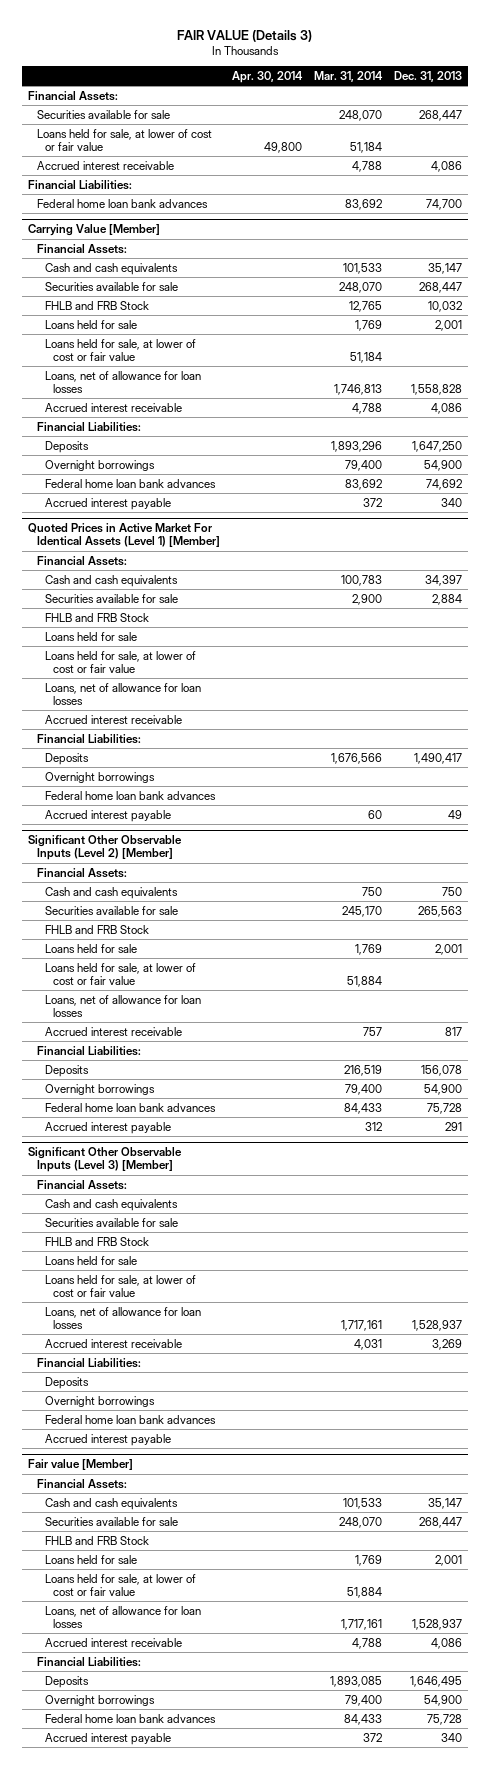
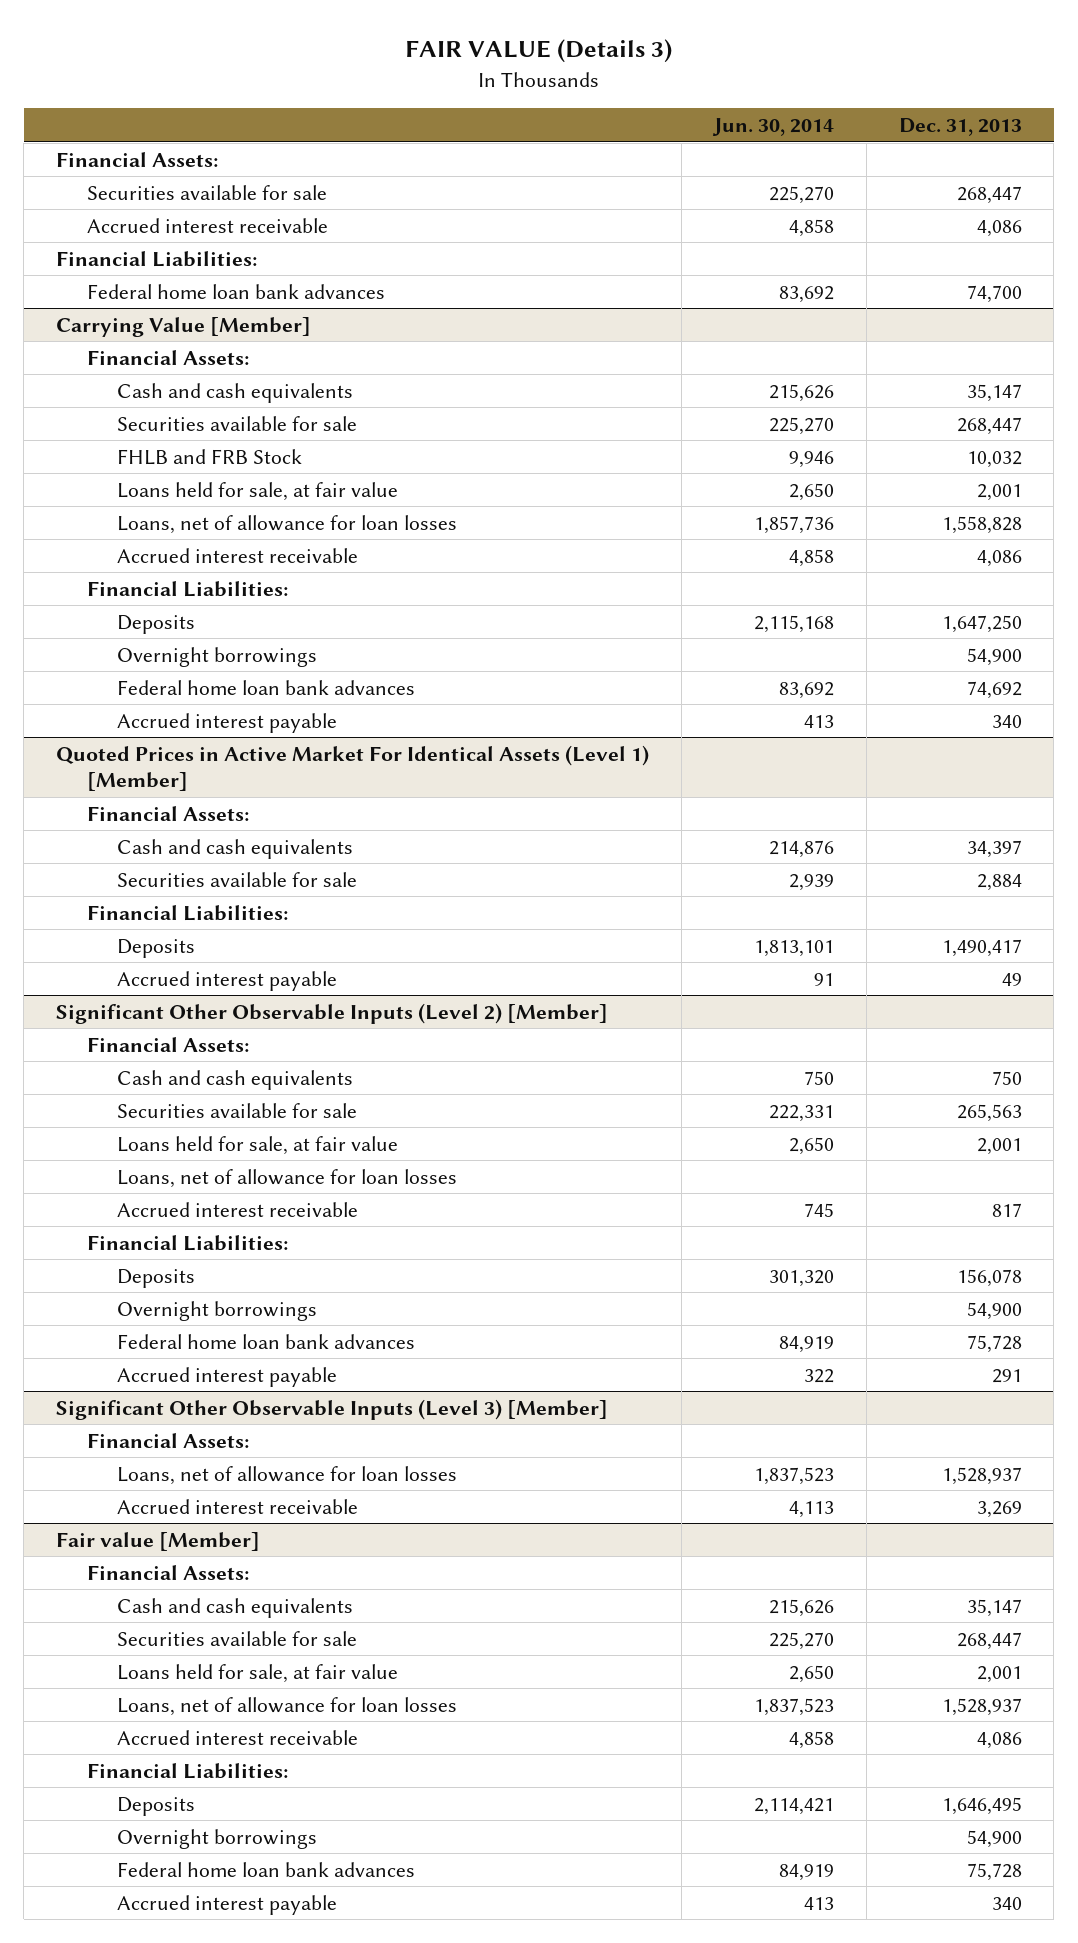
[231,71,303,84] Apr. 30, 2014 -> none
[313,71,383,83] Mar. 31, 2014 -> none
none -> [711,118,834,137] Jun. 30, 2014
[36,128,212,151] Loans held for sale, at lower of cost or fair value -> none
[44,338,196,361] Loans held for sale, at lower of cost or fair value -> none
[44,319,137,329] Loans held for sale -> [117,481,399,501] Loans held for sale, at fair value
[44,612,149,622] FHLB and FRB Stock -> none
[44,631,137,641] Loans held for sale -> none
[44,650,196,673] Loans held for sale, at lower of cost or fair value -> none
[44,682,201,705] Loans, net of allowance for loan losses -> none
[44,714,182,724] Accrued interest receivable -> none
[44,771,155,783] Overnight borrowings -> none
[44,790,216,800] Federal home loan bank advances -> none
[44,924,149,934] FHLB and FRB Stock -> none
[44,962,196,985] Loans held for sale, at lower of cost or fair value -> none
[44,943,137,953] Loans held for sale -> [117,1135,399,1155] Loans held for sale, at fair value
[44,1198,178,1211] Cash and cash equivalents -> none
[44,1217,178,1227] Securities available for sale -> none
[44,1236,149,1246] FHLB and FRB Stock -> none
[44,1255,137,1265] Loans held for sale -> none
[44,1274,196,1297] Loans held for sale, at lower of cost or fair value -> none
[36,1357,141,1368] Financial Liabilities: -> none
[44,1376,89,1389] Deposits -> none
[44,1395,155,1407] Overnight borrowings -> none
[44,1414,216,1424] Federal home loan bank advances -> none
[44,1433,171,1446] Accrued interest payable -> none
[44,1535,149,1545] FHLB and FRB Stock -> none
[44,1573,196,1596] Loans held for sale, at lower of cost or fair value -> none
[44,1554,137,1564] Loans held for sale -> [117,1663,399,1683] Loans held for sale, at fair value

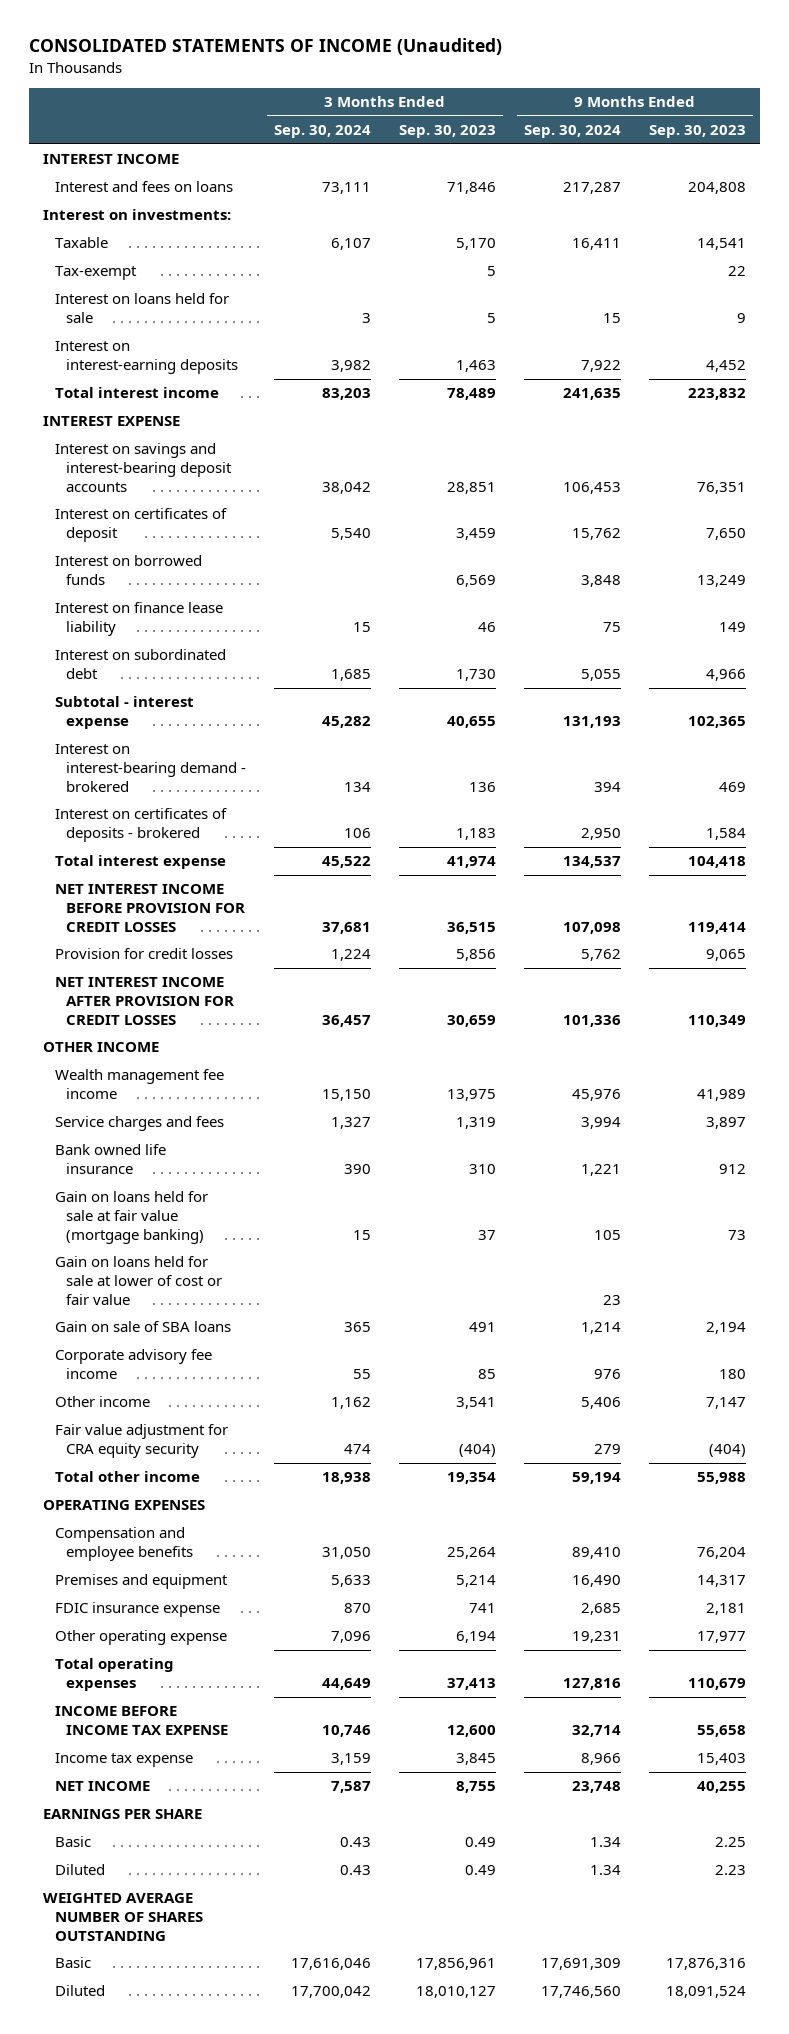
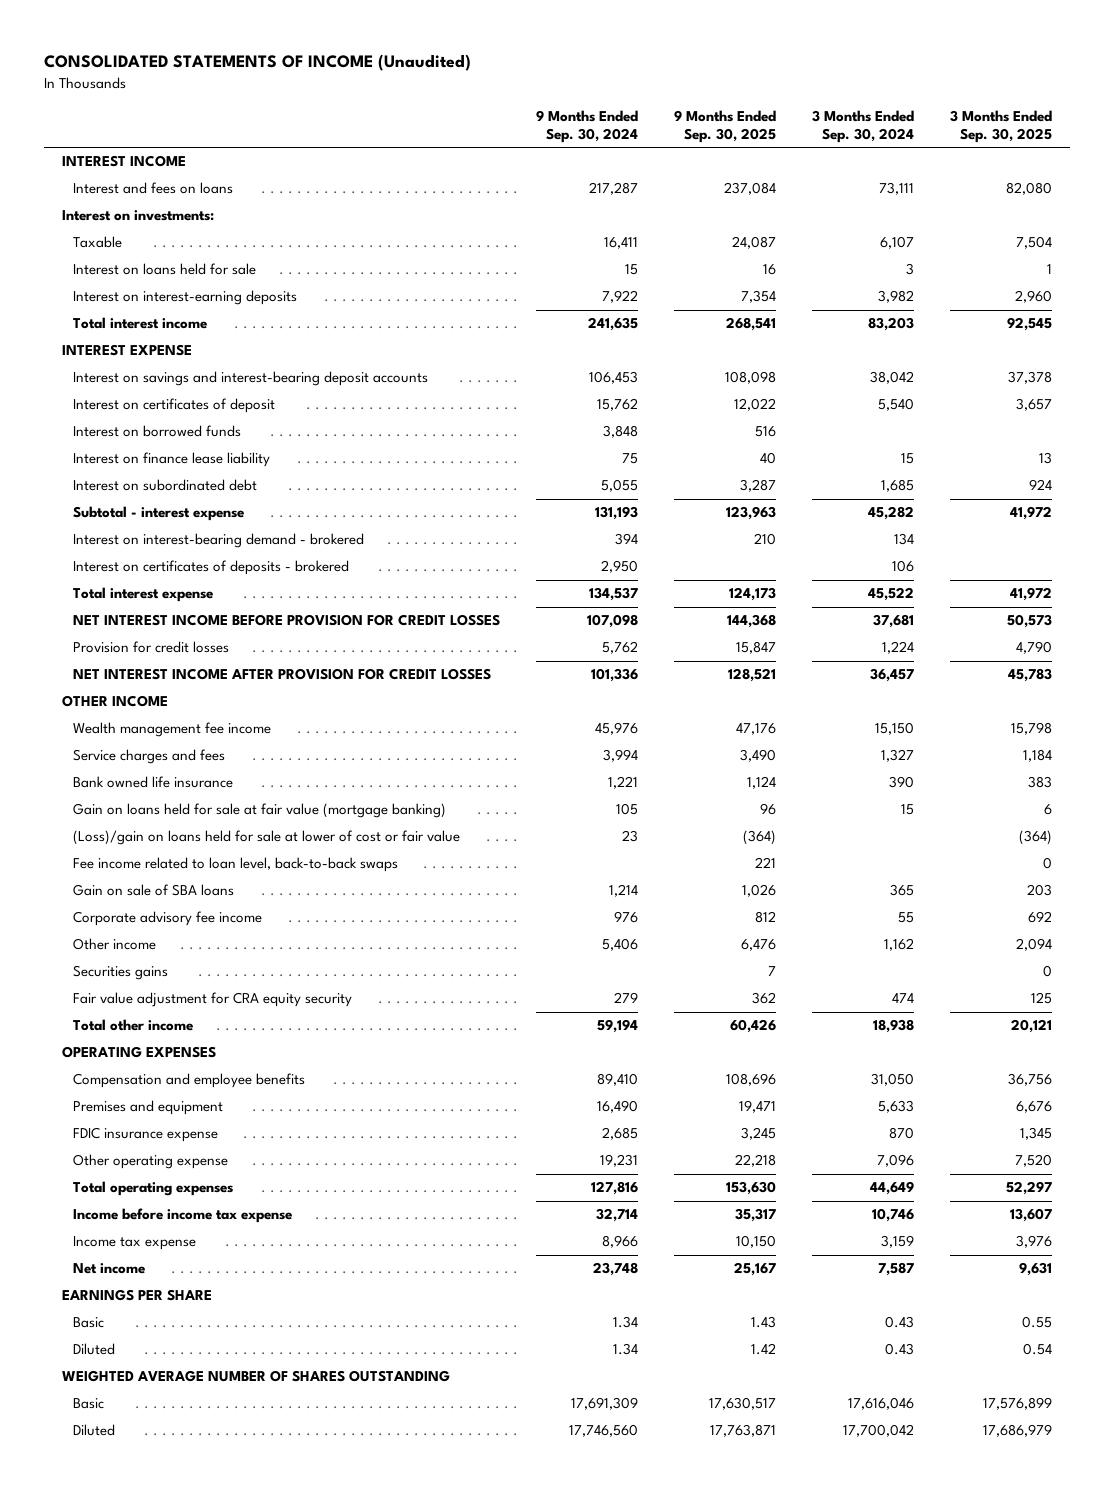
[399,125,497,139] Sep. 30, 2023 -> none
[649,125,747,139] Sep. 30, 2023 -> none
none -> [674,110,777,143] 9 Months Ended Sep. 30, 2025
none -> [950,110,1053,143] 3 Months Ended Sep. 30, 2025
[54,266,137,281] Tax-exempt -> none
[54,1256,223,1305] Gain on loans held for sale at lower of cost or fair value -> [72,830,460,846] (Loss)/gain on loans held for sale at lower of cost or fair value
none -> [72,857,398,873] Fee income related to loan level, back-to-back swaps
none -> [72,965,168,981] Securities gains
[54,1706,229,1736] INCOME BEFORE INCOME TAX EXPENSE -> [72,1208,292,1224] Income before income tax expense
[54,1781,150,1792] NET INCOME -> [72,1263,145,1275] Net income

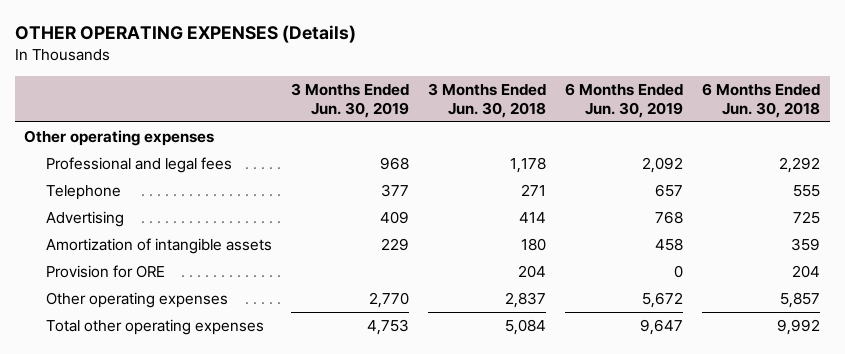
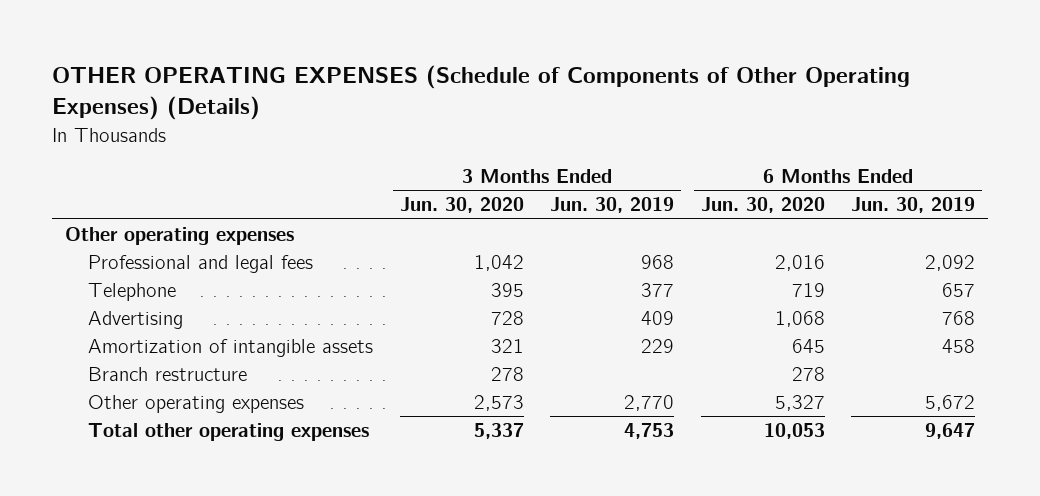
[14,25,356,44] OTHER OPERATING EXPENSES (Details) -> [51,64,910,121] OTHER OPERATING EXPENSES (Schedule of Components of Other Operating Expenses) (Details)
[428,83,547,118] 3 Months Ended Jun. 30, 2018 -> none
[702,83,821,118] 6 Months Ended Jun. 30, 2018 -> none
none -> [399,197,524,214] Jun. 30, 2020
none -> [700,197,825,214] Jun. 30, 2020
[45,265,165,279] Provision for ORE -> none
none -> [88,367,248,382] Branch restructure

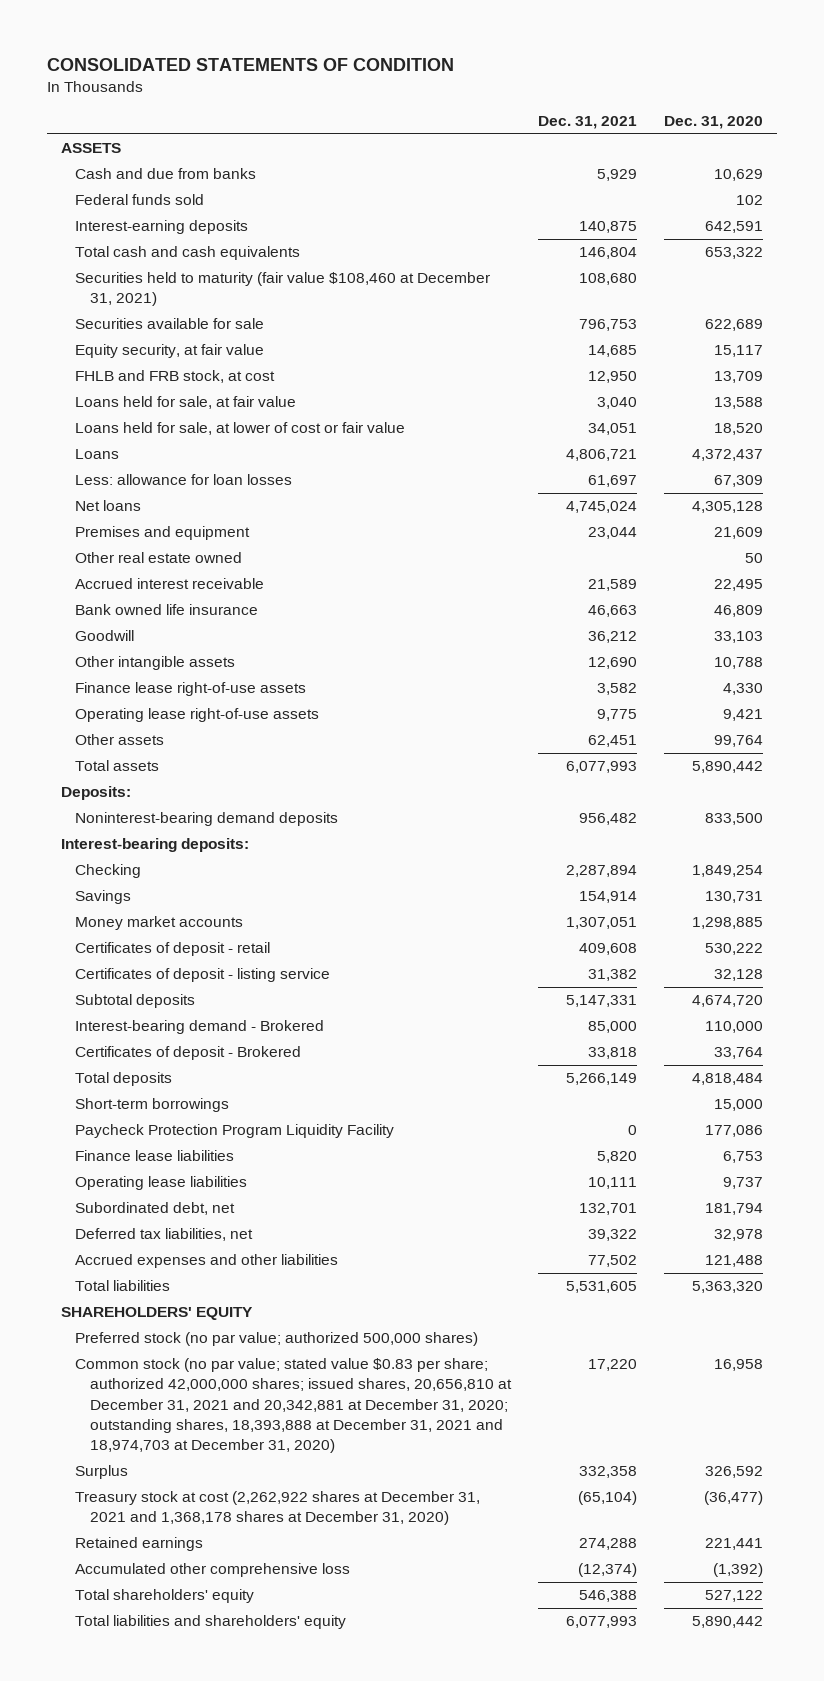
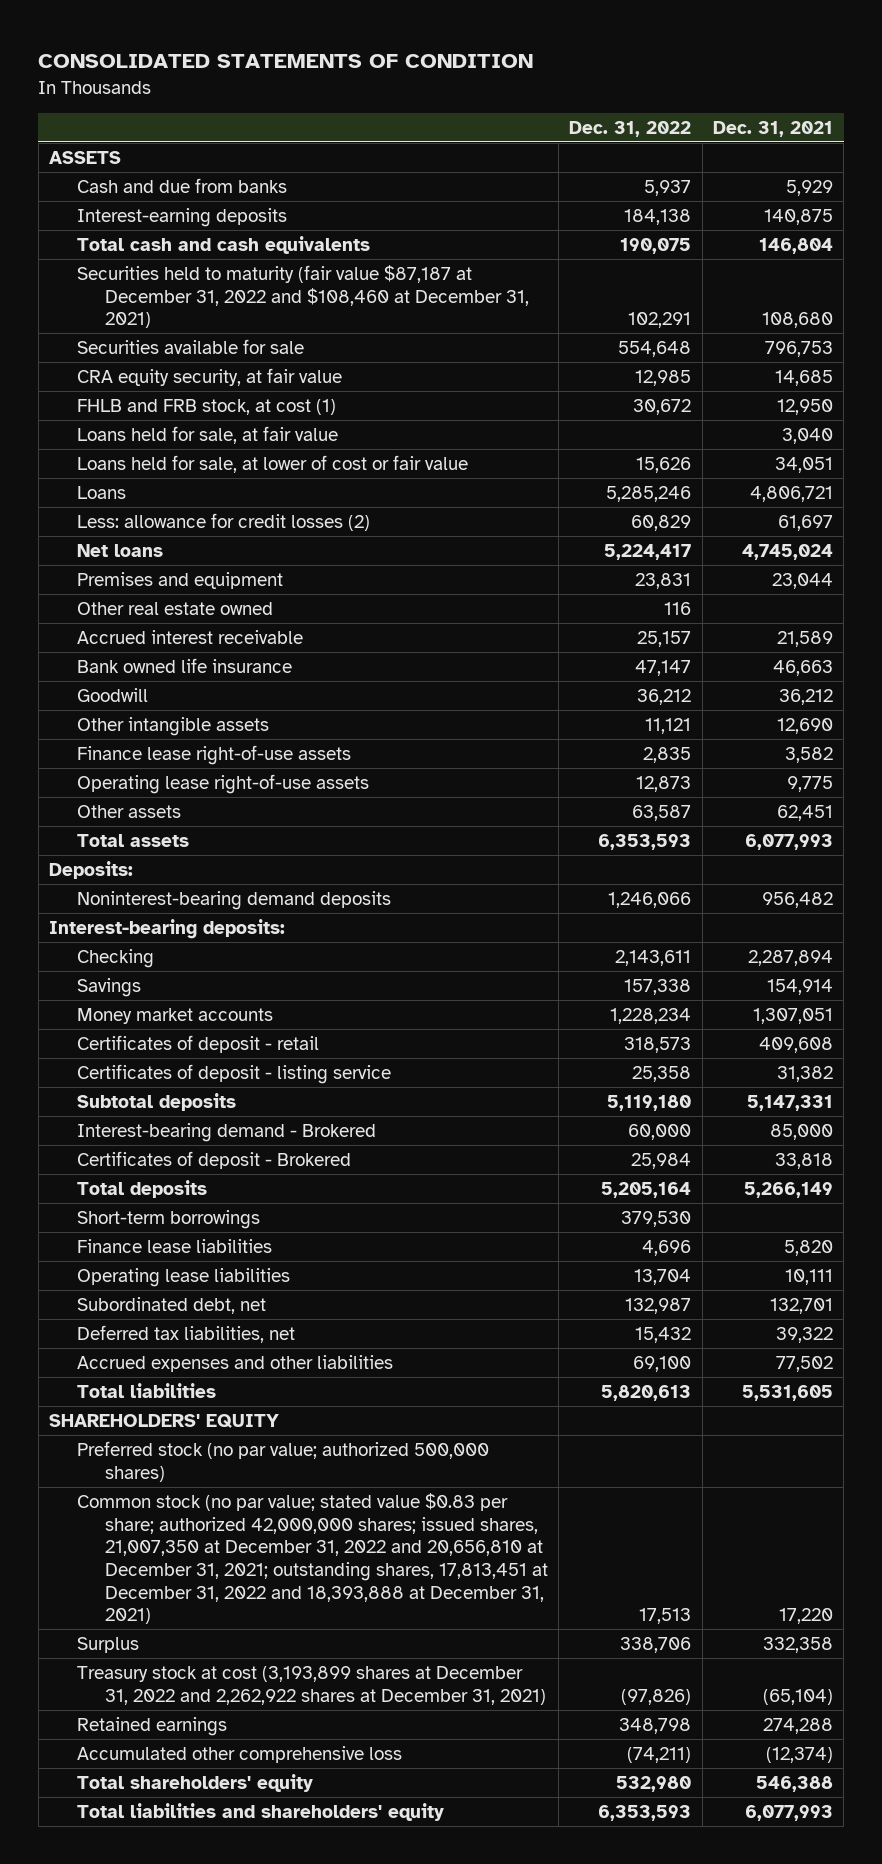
[664,116,764,130] Dec. 31, 2020 -> none
none -> [569,120,692,137] Dec. 31, 2022
[75,194,205,206] Federal funds sold -> none
[75,272,491,307] Securities held to maturity (fair value $108,460 at December 31, 2021) -> [76,264,529,329] Securities held to maturity (fair value $87,187 at December 31, 2022 and $108,460 at December 31, 2021)
[75,344,265,359] Equity security, at fair value -> [76,367,342,386] CRA equity security, at fair value
[75,370,276,384] FHLB and FRB stock, at cost -> [76,398,336,415] FHLB and FRB stock, at cost (1)
[75,474,293,486] Less: allowance for loan losses -> [76,512,370,531] Less: allowance for credit losses (2)
[75,1124,395,1139] Paycheck Protection Program Liquidity Facility -> none
[75,1358,513,1453] Common stock (no par value; stated value $0.83 per share; authorized 42,000,000 shares; issued shares, 20,656,810 at December 31, 2021 and 20,342,881 at December 31, 2020; outstanding shares, 18,393,888 at December 31, 2021 and 18,974,703 at December 31, 2020) -> [76,1492,548,1625] Common stock (no par value; stated value $0.83 per share; authorized 42,000,000 shares; issued shares, 21,007,350 at December 31, 2022 and 20,656,810 at December 31, 2021; outstanding shares, 17,813,451 at December 31, 2022 and 18,393,888 at December 31, 2021)
[75,1491,481,1526] Treasury stock at cost (2,262,922 shares at December 31, 2021 and 1,368,178 shares at December 31, 2020) -> [76,1665,546,1705] Treasury stock at cost (3,193,899 shares at December 31, 2022 and 2,262,922 shares at December 31, 2021)

